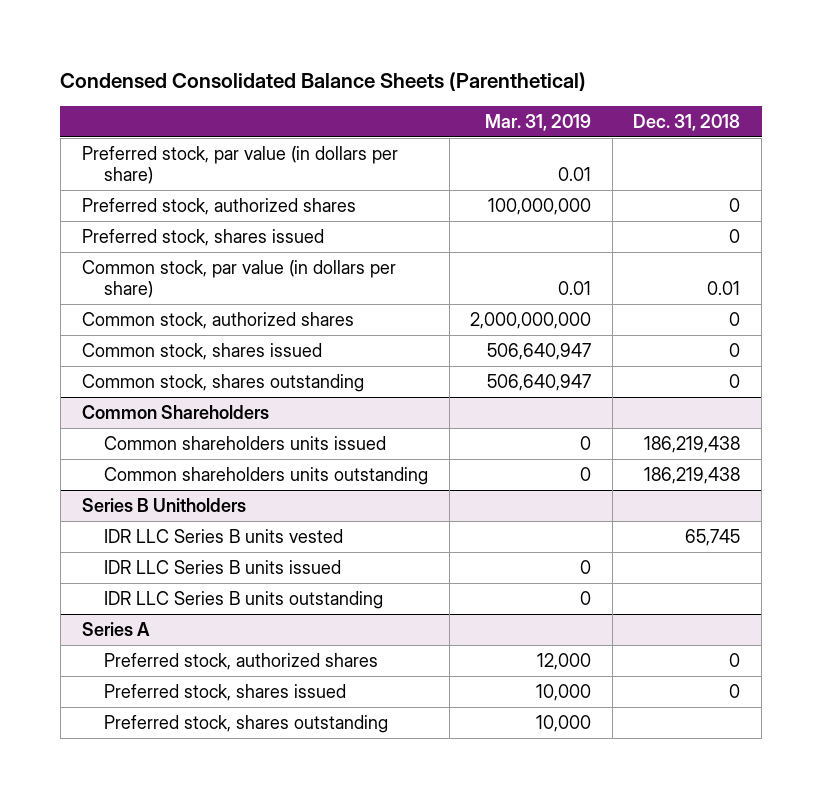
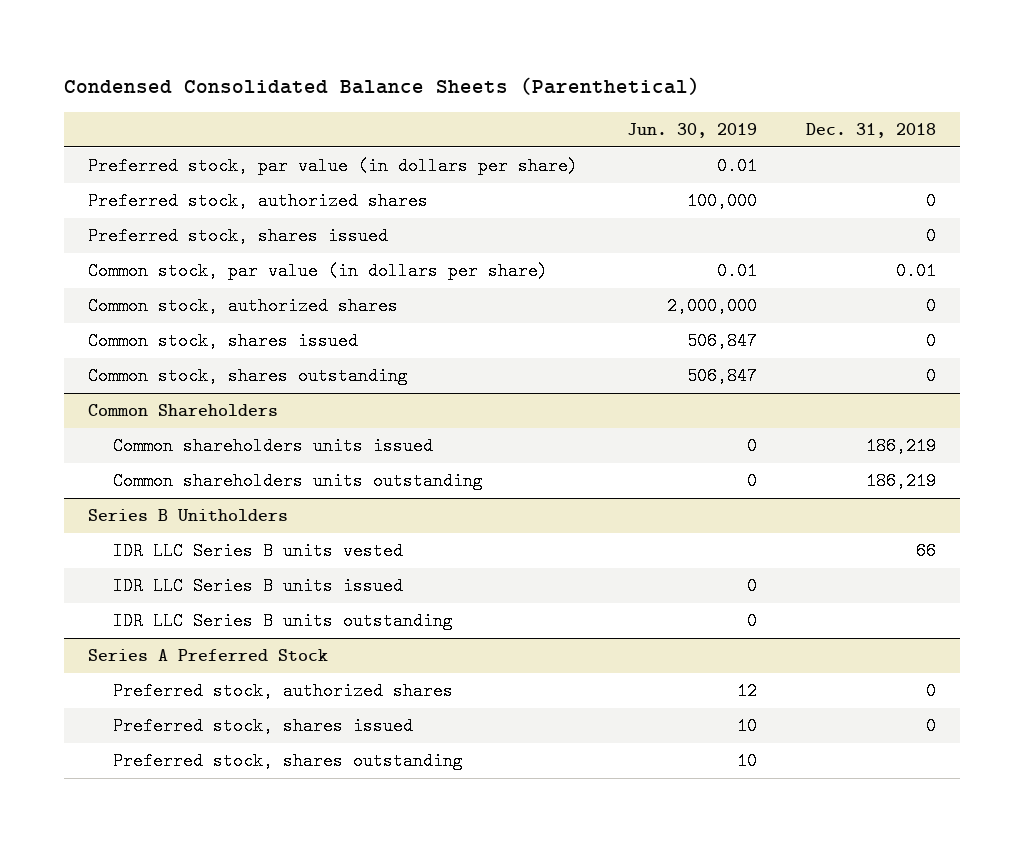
[485,113,592,131] Mar. 31, 2019 -> none
none -> [627,123,758,139] Jun. 30, 2019
[644,435,741,453] 186,219,438 -> [865,437,936,456] 186,219
[644,466,741,484] 186,219,438 -> [865,472,936,491] 186,219
[685,528,741,546] 65,745 -> [915,542,936,561] 66
[81,621,150,636] Series A -> [88,649,329,662] Series A Preferred Stock

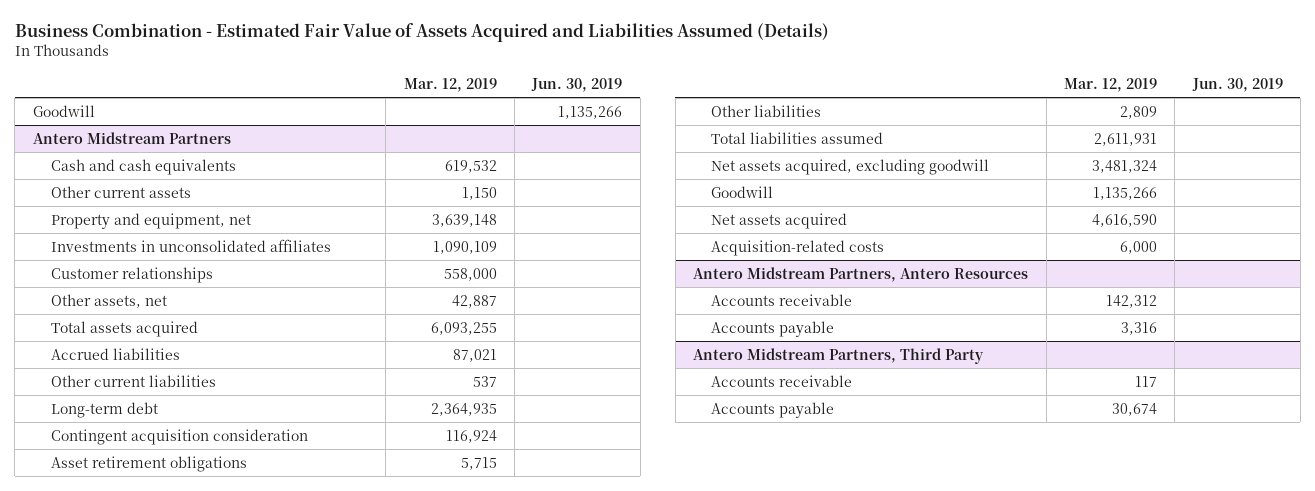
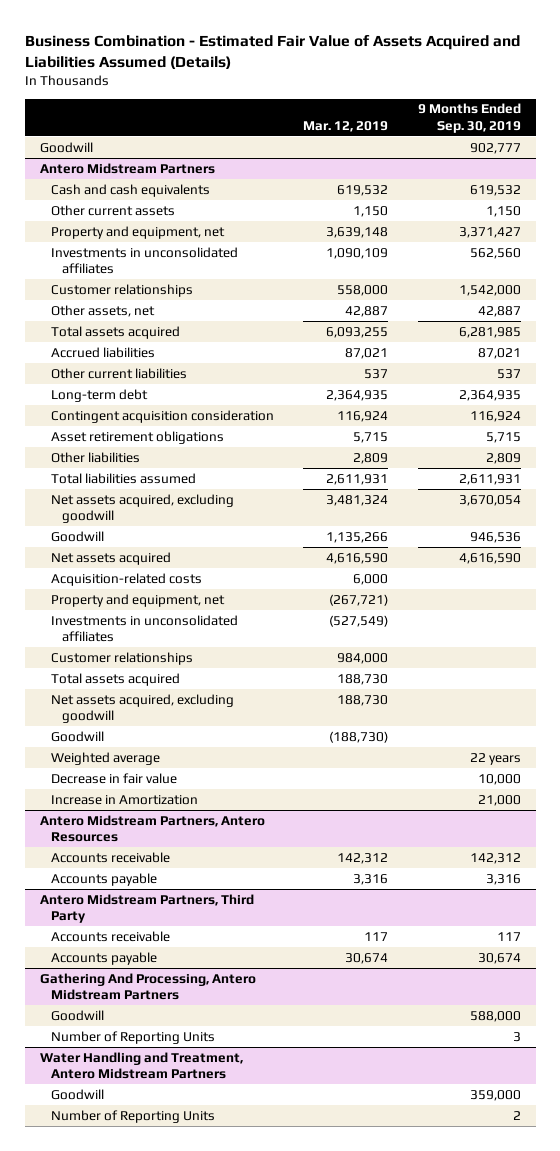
[531,77,623,92] Jun. 30, 2019 -> none
none -> [417,103,521,133] 9 Months Ended Sep. 30, 2019
none -> [50,593,225,607] Property and equipment, net
none -> [50,614,238,643] Investments in unconsolidated affiliates
none -> [50,651,193,665] Customer relationships
none -> [50,672,180,686] Total assets acquired
none -> [50,693,234,724] Net assets acquired, excluding goodwill
none -> [50,730,104,742] Goodwill
none -> [50,751,160,765] Weighted average
none -> [50,772,177,784] Decrease in fair value
none -> [50,794,198,805] Increase in Amortization
none -> [39,972,256,1001] Gathering And Processing, Antero Midstream Partners
none -> [50,1009,104,1021] Goodwill
none -> [50,1030,215,1044] Number of Reporting Units
none -> [39,1051,243,1080] Water Handling and Treatment, Antero Midstream Partners
none -> [50,1088,104,1100] Goodwill
none -> [50,1109,215,1123] Number of Reporting Units

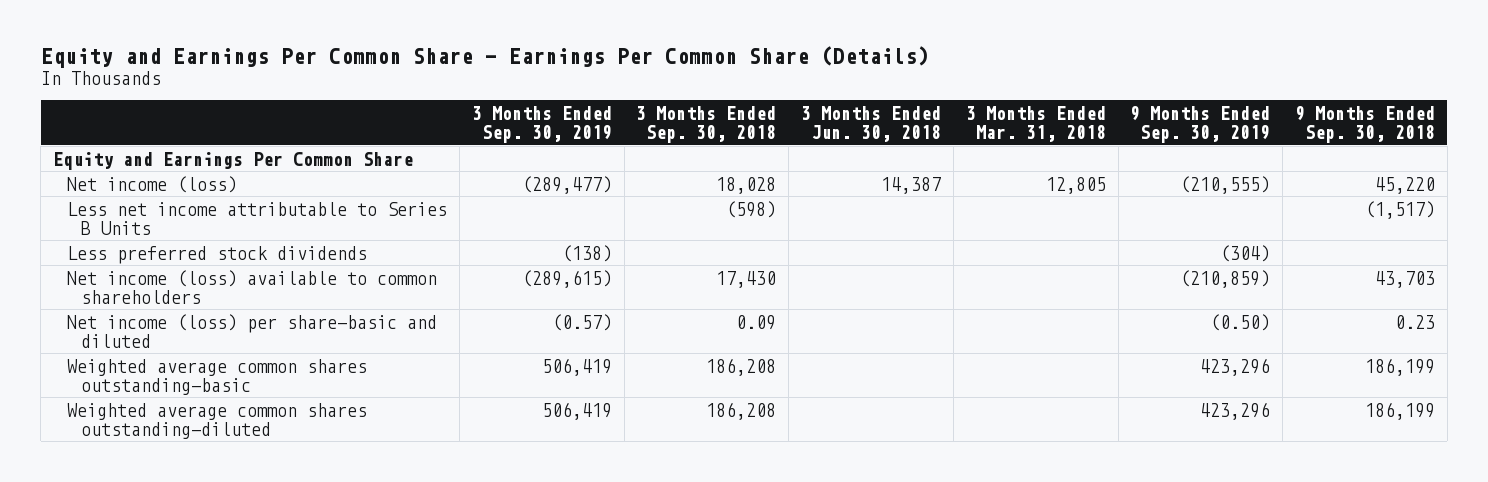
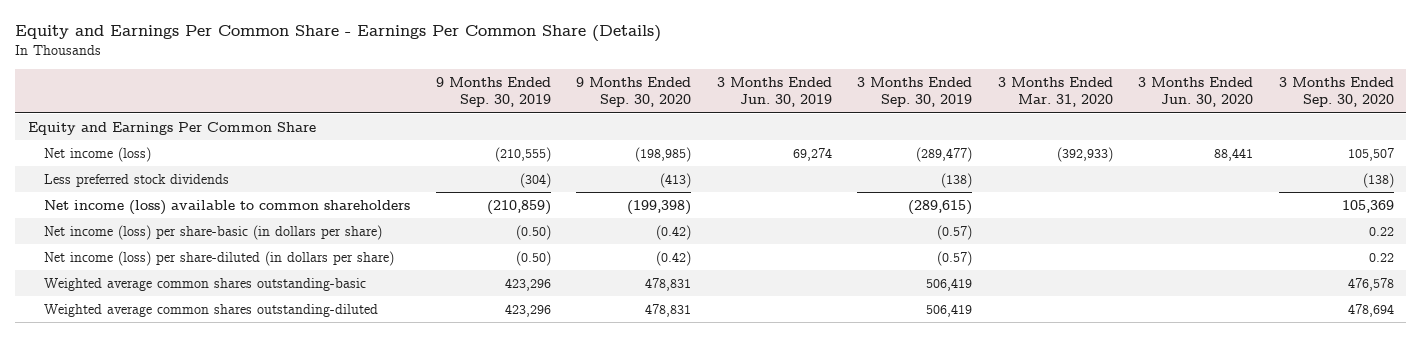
[636,105,777,143] 3 Months Ended Sep. 30, 2018 -> none
[801,105,942,142] 3 Months Ended Jun. 30, 2018 -> none
[965,105,1106,142] 3 Months Ended Mar. 31, 2018 -> none
[1295,105,1436,143] 9 Months Ended Sep. 30, 2018 -> none
none -> [576,76,692,108] 9 Months Ended Sep. 30, 2020
none -> [716,76,832,108] 3 Months Ended Jun. 30, 2019
none -> [997,76,1113,108] 3 Months Ended Mar. 31, 2020
none -> [1138,76,1254,108] 3 Months Ended Jun. 30, 2020
none -> [1278,76,1394,108] 3 Months Ended Sep. 30, 2020
[67,201,448,235] Less net income attributable to Series B Units -> none
[67,313,438,348] Net income (loss) per share-basic and diluted -> [44,224,383,240] Net income (loss) per share-basic (in dollars per share)
none -> [44,250,395,266] Net income (loss) per share-diluted (in dollars per share)

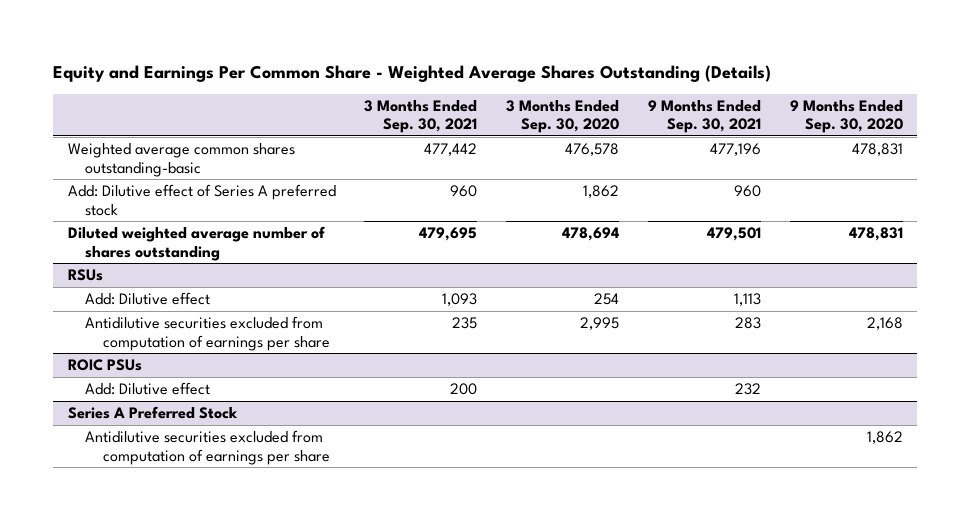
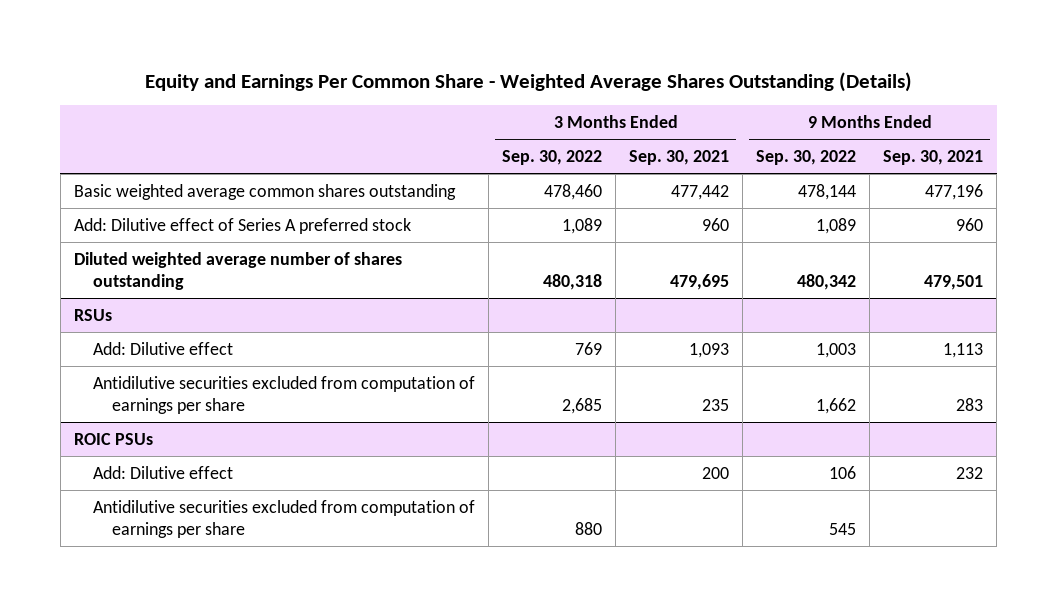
[506,99,620,134] 3 Months Ended Sep. 30, 2020 -> none
[789,99,903,134] 9 Months Ended Sep. 30, 2020 -> none
none -> [501,149,602,165] Sep. 30, 2022
none -> [756,149,857,165] Sep. 30, 2022
[67,142,295,177] Weighted average common shares outstanding-basic -> [73,183,456,200] Basic weighted average common shares outstanding
[67,405,238,419] Series A Preferred Stock -> none

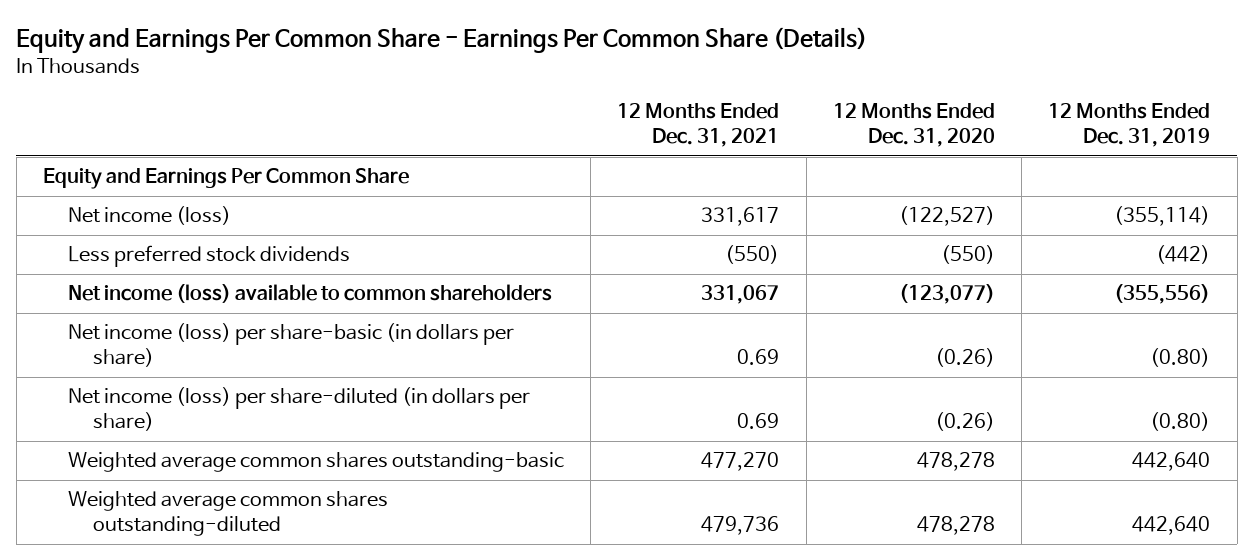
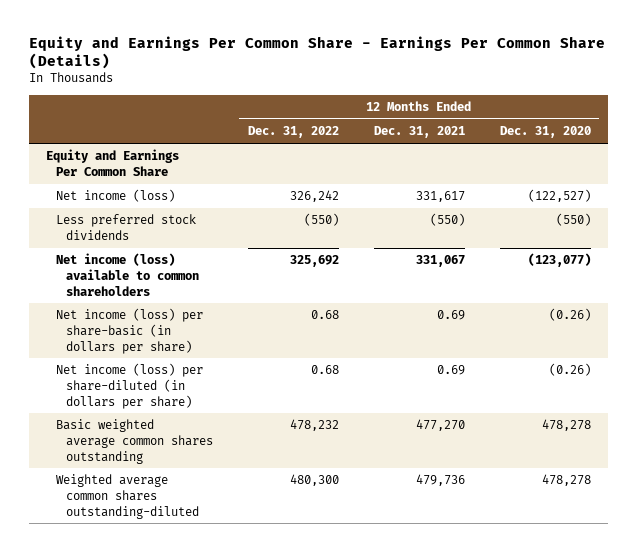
[1048,103,1211,148] 12 Months Ended Dec. 31, 2019 -> none
none -> [247,126,339,139] Dec. 31, 2022
[68,452,565,473] Weighted average common shares outstanding-basic -> [56,419,213,464] Basic weighted average common shares outstanding

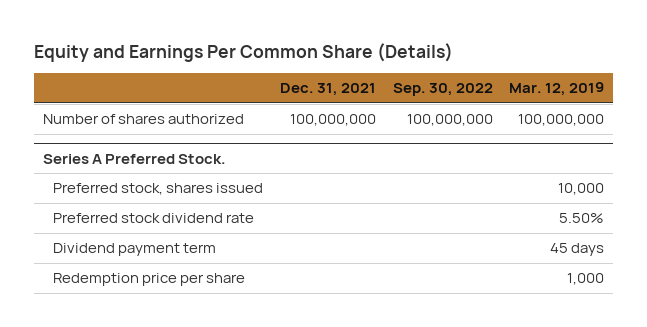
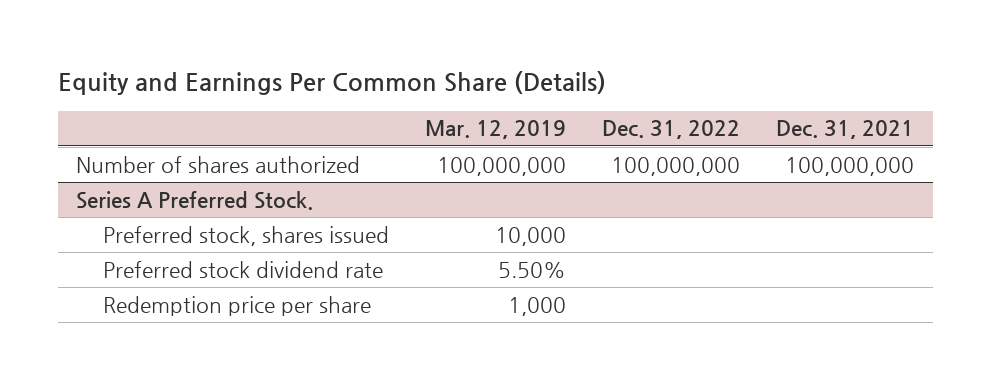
[392,83,493,97] Sep. 30, 2022 -> none
none -> [602,120,741,140] Dec. 31, 2022
[53,243,217,257] Dividend payment term -> none

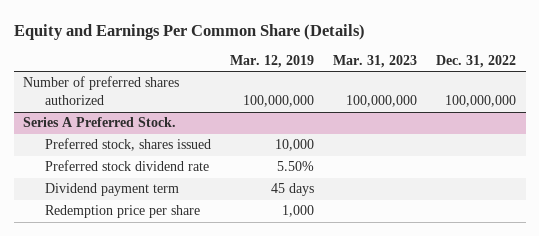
[776,120,915,140] Dec. 31, 2021 -> none
none -> [333,55,418,69] Mar. 31, 2023
[75,155,360,173] Number of shares authorized -> [23,76,180,106] Number of preferred shares authorized
none -> [45,183,180,197] Dividend payment term

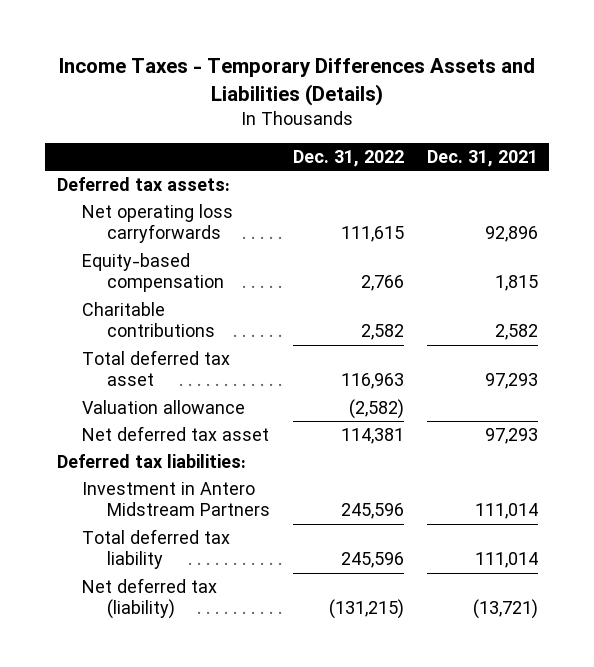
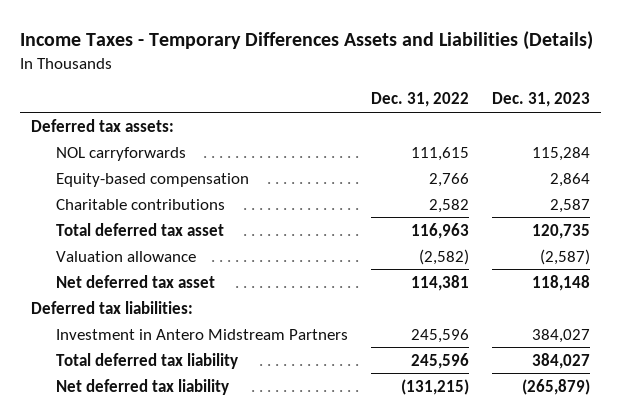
[426,150,538,168] Dec. 31, 2021 -> none
none -> [491,92,590,108] Dec. 31, 2023
[81,204,233,244] Net operating loss carryforwards -> [55,146,186,161] NOL carryforwards
[81,578,217,620] Net deferred tax (liability) -> [55,378,229,395] Net deferred tax liability

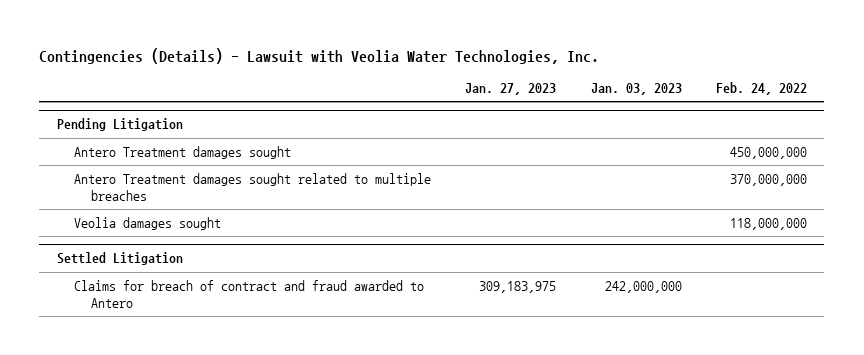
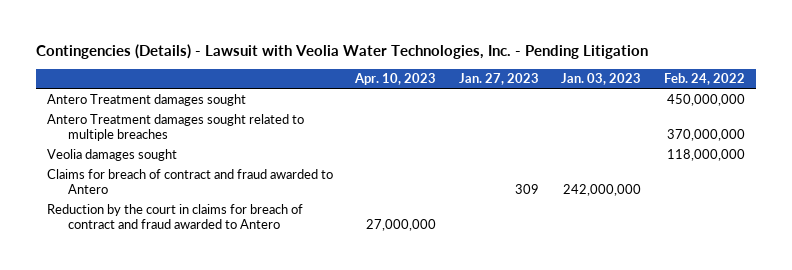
[39,47,600,64] Contingencies (Details) - Lawsuit with Veolia Water Technologies, Inc. -> [35,43,648,59] Contingencies (Details) - Lawsuit with Veolia Water Technologies, Inc. - Pending Litigation
none -> [354,73,437,86] Apr. 10, 2023
[56,118,183,132] Pending Litigation -> none
[56,252,183,266] Settled Litigation -> none
[479,280,557,293] 309,183,975 -> [514,184,539,195] 309
none -> [46,203,303,230] Reduction by the court in claims for breach of contract and fraud awarded to Antero

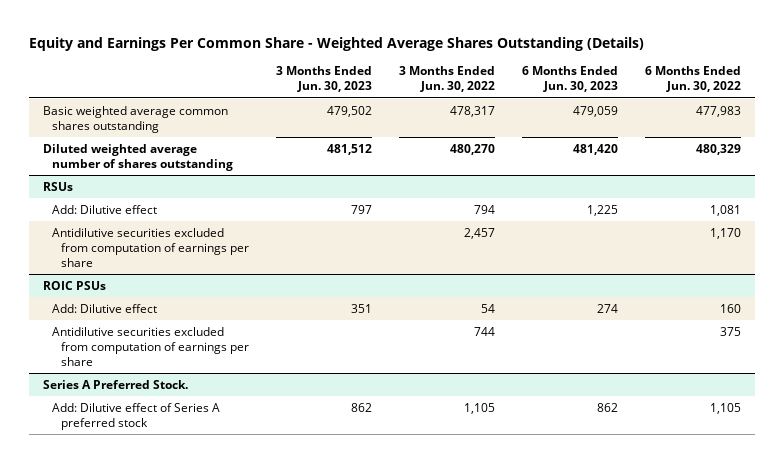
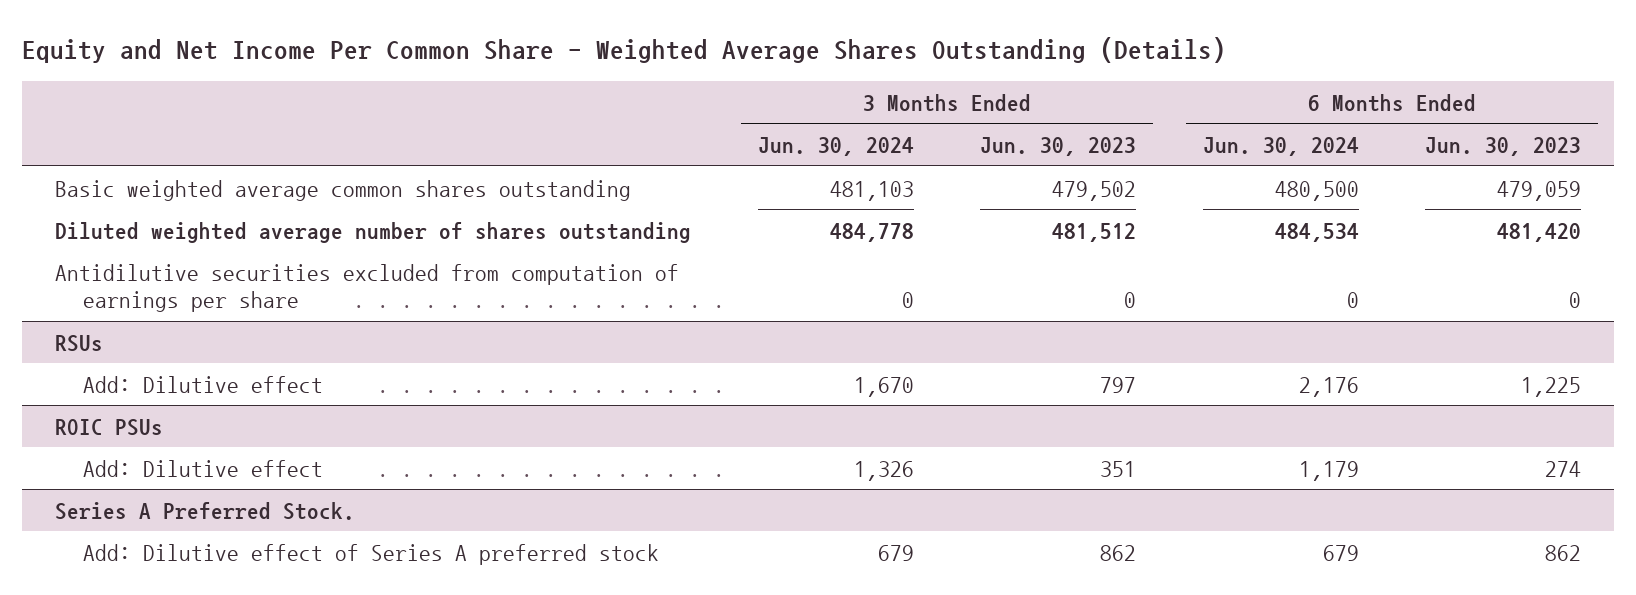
[29,36,645,51] Equity and Earnings Per Common Share - Weighted Average Shares Outstanding (Details) -> [22,37,1227,64] Equity and Net Income Per Common Share - Weighted Average Shares Outstanding (Details)
[399,66,496,93] 3 Months Ended Jun. 30, 2022 -> none
[645,66,742,93] 6 Months Ended Jun. 30, 2022 -> none
none -> [757,136,914,156] Jun. 30, 2024
none -> [1202,136,1359,156] Jun. 30, 2024
none -> [55,263,680,312] Antidilutive securities excluded from computation of earnings per share
[51,227,250,267] Antidilutive securities excluded from computation of earnings per share -> none
[51,326,250,366] Antidilutive securities excluded from computation of earnings per share -> none

